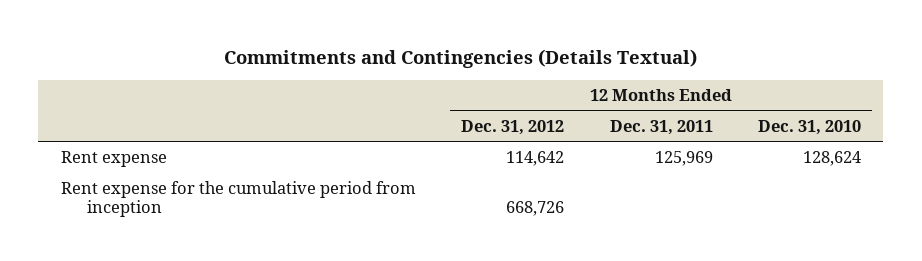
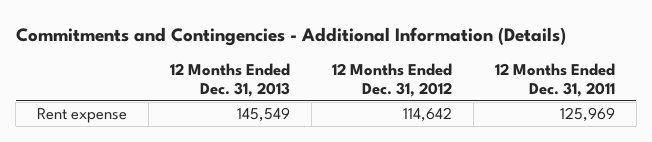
[223,48,697,68] Commitments and Contingencies (Details Textual) -> [15,27,566,47] Commitments and Contingencies - Additional Information (Details)
[757,119,861,135] Dec. 31, 2010 -> none
none -> [169,63,290,98] 12 Months Ended Dec. 31, 2013
[61,181,417,218] Rent expense for the cumulative period from inception -> none

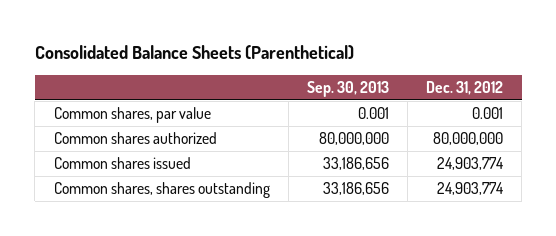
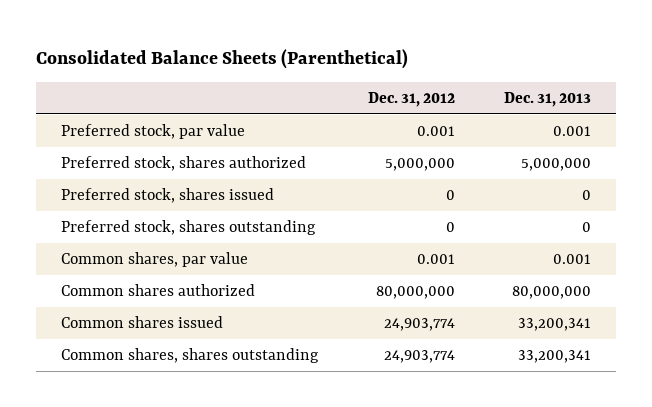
[306,80,389,97] Sep. 30, 2013 -> none
none -> [504,91,592,107] Dec. 31, 2013
none -> [61,124,246,140] Preferred stock, par value
none -> [61,156,307,172] Preferred stock, shares authorized
none -> [61,188,275,204] Preferred stock, shares issued
none -> [61,220,317,236] Preferred stock, shares outstanding

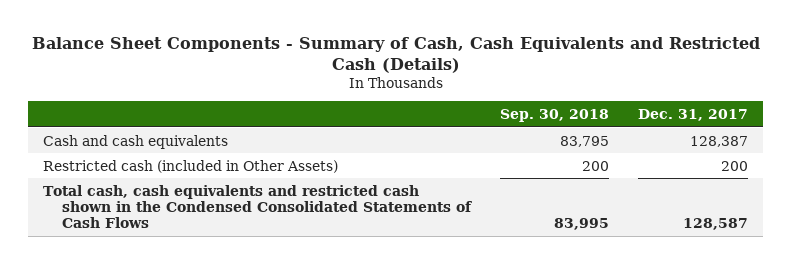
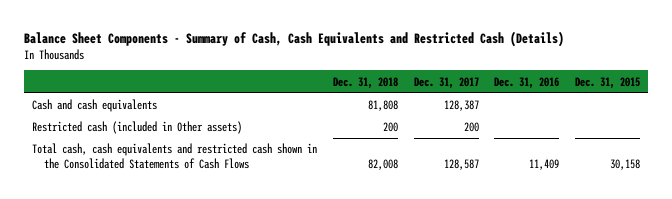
[500,108,610,122] Sep. 30, 2018 -> none
none -> [332,76,398,89] Dec. 31, 2018
none -> [494,76,560,89] Dec. 31, 2016
none -> [575,76,641,89] Dec. 31, 2015
[42,159,338,173] Restricted cash (included in Other Assets) -> [31,121,242,135] Restricted cash (included in Other assets)
[42,184,473,229] Total cash, cash equivalents and restricted cash shown in the Condensed Consolidated Statements of Cash Flows -> [31,143,317,170] Total cash, cash equivalents and restricted cash shown in the Consolidated Statements of Cash Flows

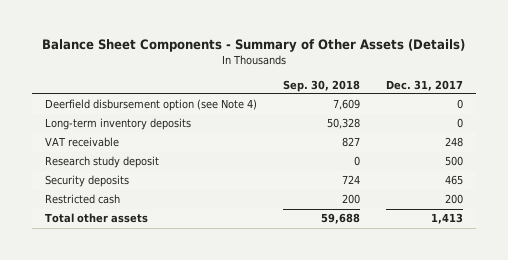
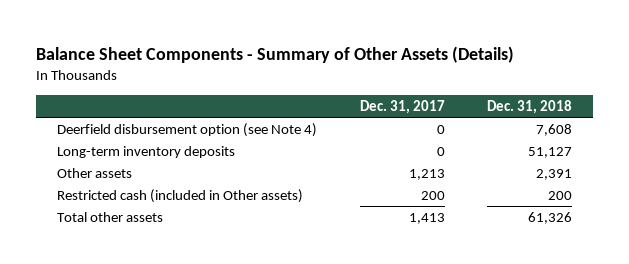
[282,79,360,92] Sep. 30, 2018 -> none
none -> [486,100,572,115] Dec. 31, 2018
[44,137,119,148] VAT receivable -> none
[44,156,159,169] Research study deposit -> none
[44,175,129,188] Security deposits -> none
none -> [57,167,133,178] Other assets
[44,194,120,205] Restricted cash -> [57,188,304,203] Restricted cash (included in Other assets)

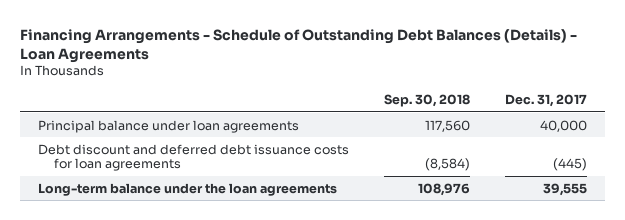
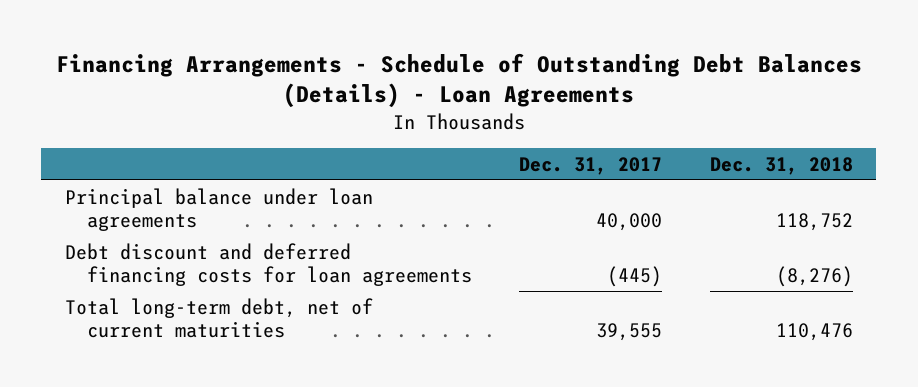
[384,94,471,108] Sep. 30, 2018 -> none
none -> [709,156,853,175] Dec. 31, 2018
[37,143,349,172] Debt discount and deferred debt issuance costs for loan agreements -> [64,242,472,286] Debt discount and deferred financing costs for loan agreements
[37,182,337,196] Long-term balance under the loan agreements -> [64,297,373,338] Total long-term debt, net of current maturities

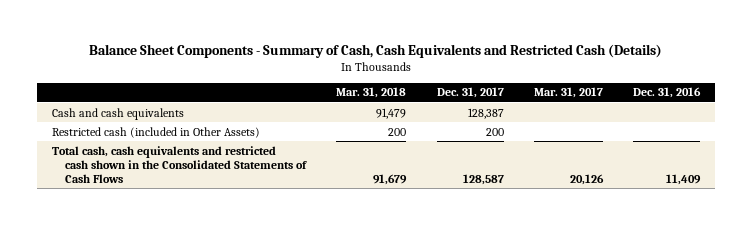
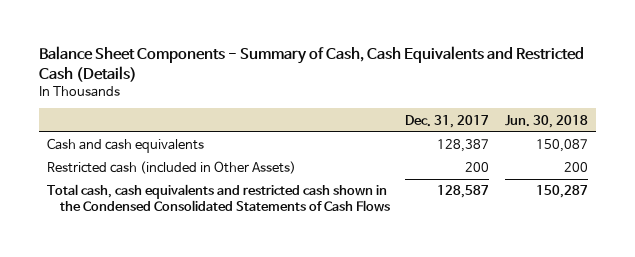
[336,87,407,99] Mar. 31, 2018 -> none
[533,87,603,99] Mar. 31, 2017 -> none
[633,87,702,99] Dec. 31, 2016 -> none
none -> [504,114,588,128] Jun. 30, 2018
[51,145,308,183] Total cash, cash equivalents and restricted cash shown in the Consolidated Statements of Cash Flows -> [47,184,390,213] Total cash, cash equivalents and restricted cash shown in the Condensed Consolidated Statements of Cash Flows

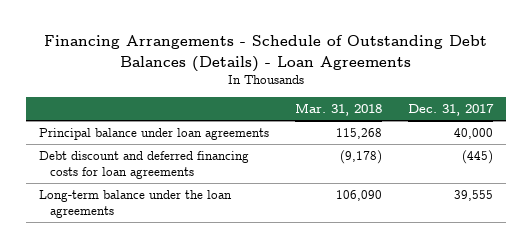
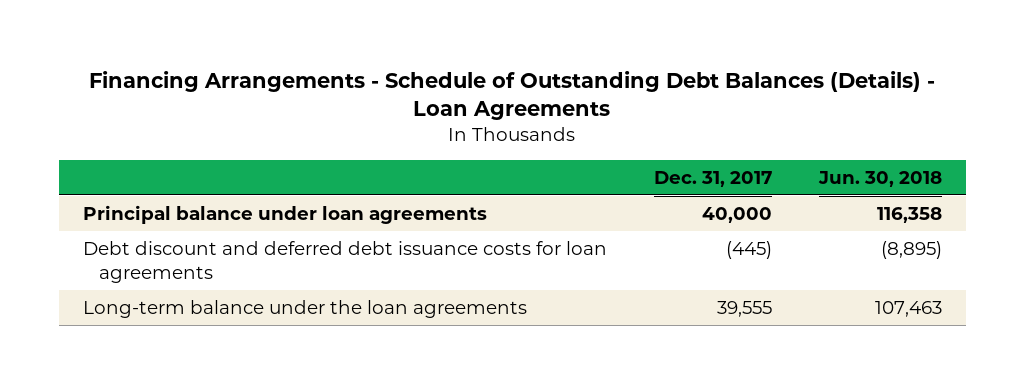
[295,103,383,117] Mar. 31, 2018 -> none
none -> [818,170,943,187] Jun. 30, 2018
[39,150,250,179] Debt discount and deferred financing costs for loan agreements -> [82,240,607,283] Debt discount and deferred debt issuance costs for loan agreements

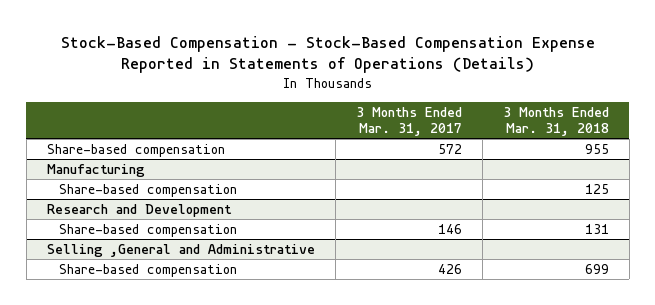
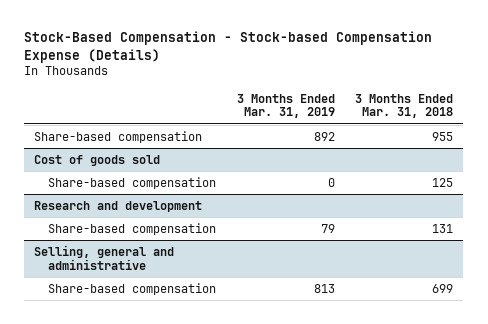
[60,35,595,74] Stock-Based Compensation - Stock-Based Compensation Expense Reported in Statements of Operations (Details) -> [24,31,433,63] Stock-Based Compensation - Stock-based Compensation Expense (Details)
[355,106,462,136] 3 Months Ended Mar. 31, 2017 -> none
none -> [236,93,335,119] 3 Months Ended Mar. 31, 2019
[46,163,145,177] Manufacturing -> [34,154,161,166] Cost of goods sold
[46,203,232,217] Research and Development -> [34,200,203,212] Research and development
[46,243,315,257] Selling ,General and Administrative -> [34,244,175,270] Selling, general and administrative

